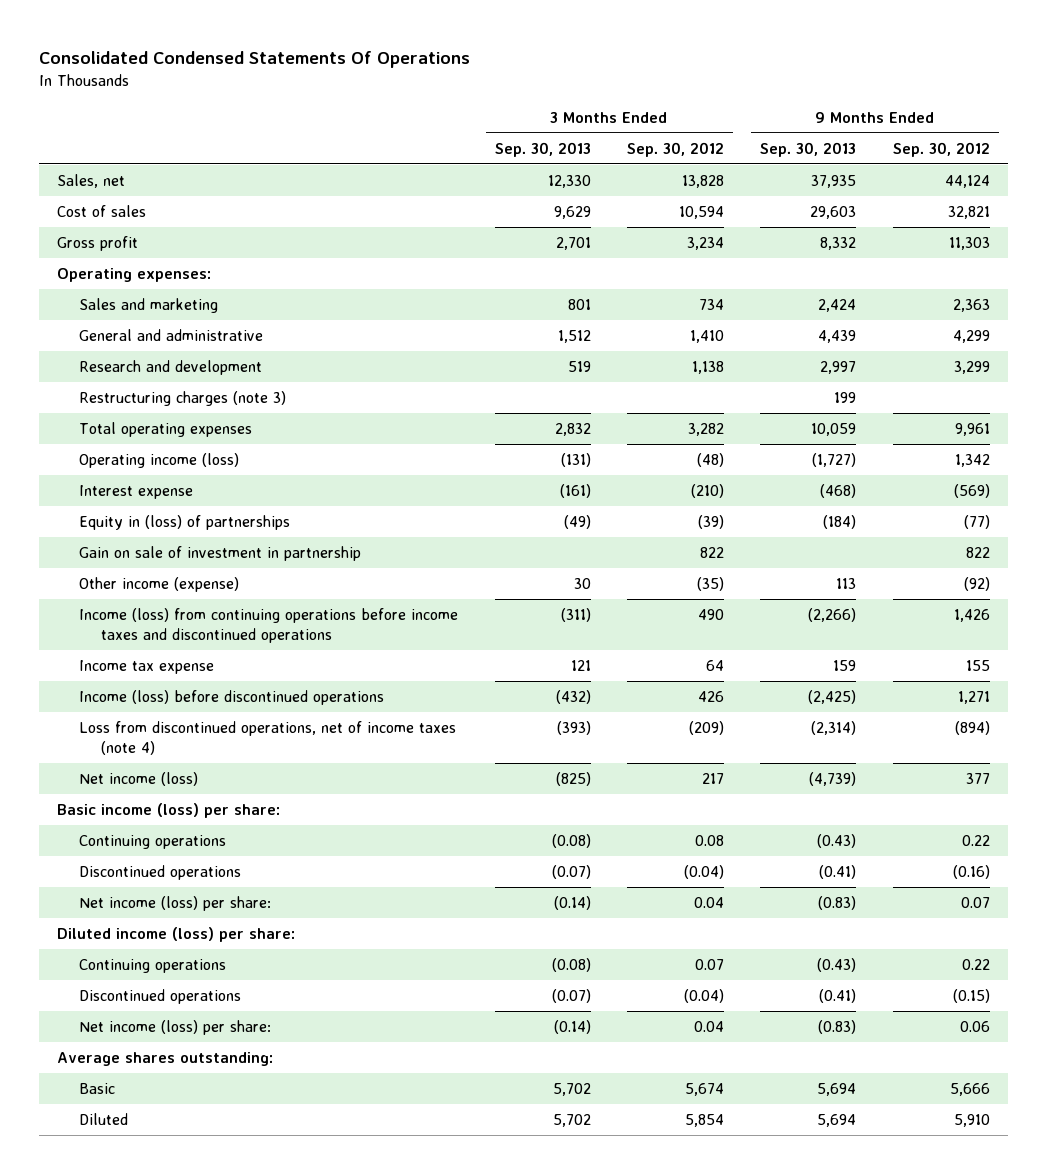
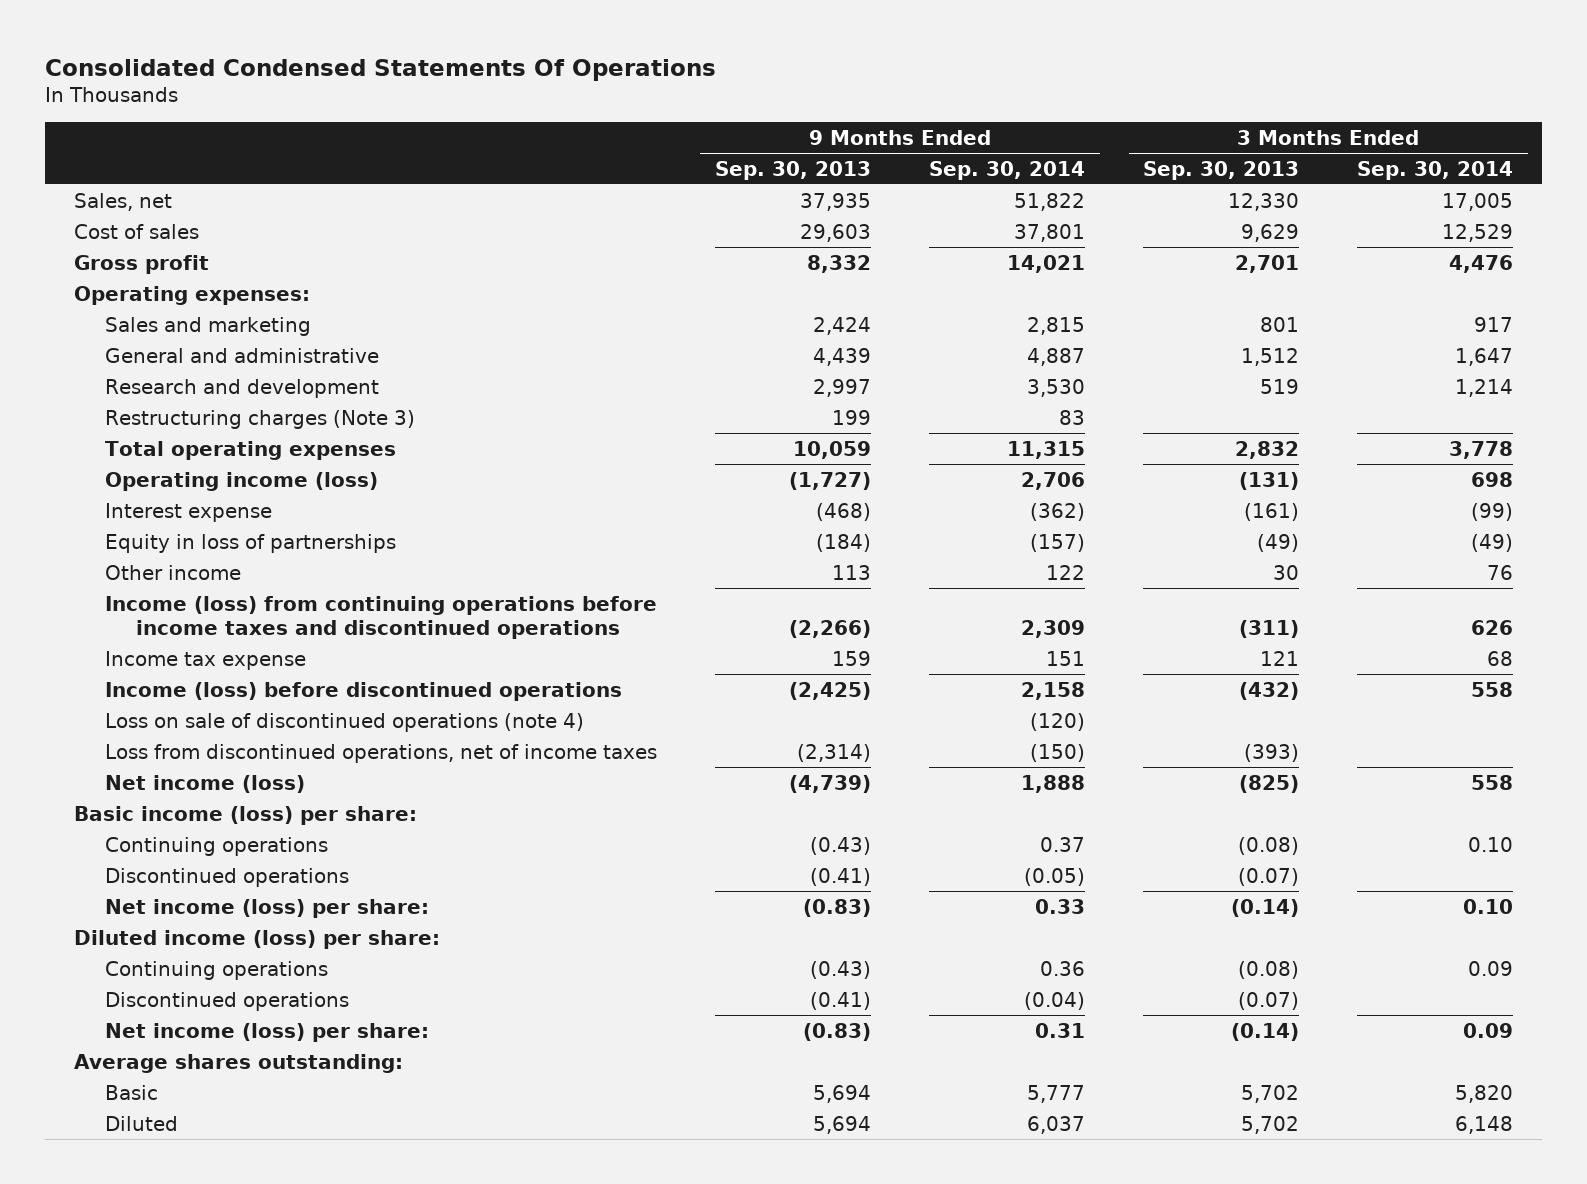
[627,141,725,157] Sep. 30, 2012 -> none
[892,141,990,157] Sep. 30, 2012 -> none
none -> [929,160,1086,180] Sep. 30, 2014
none -> [1357,160,1514,180] Sep. 30, 2014
[79,390,287,406] Restructuring charges (note 3) -> [104,409,415,429] Restructuring charges (Note 3)
[79,545,362,561] Gain on sale of investment in partnership -> none
[79,514,291,530] Equity in (loss) of partnerships -> [104,533,396,553] Equity in loss of partnerships
[79,576,240,592] Other income (expense) -> [104,564,241,580] Other income
none -> [104,712,584,732] Loss on sale of discontinued operations (note 4)
[79,720,457,755] Loss from discontinued operations, net of income taxes (note 4) -> [104,743,657,763] Loss from discontinued operations, net of income taxes

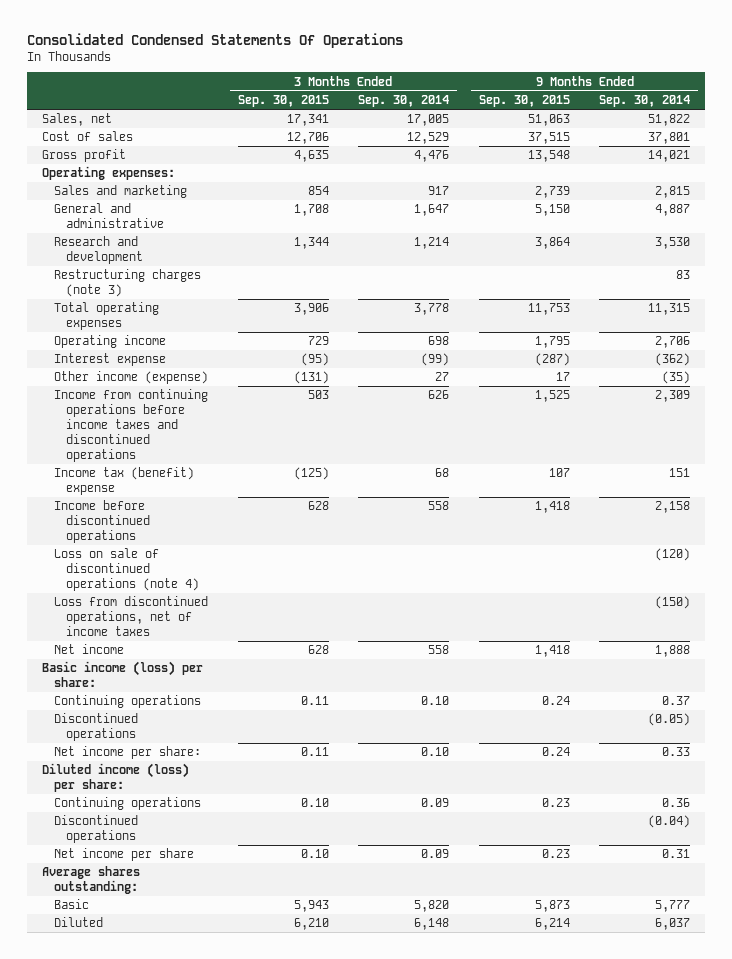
[715,160,872,180] Sep. 30, 2013 -> none
[1143,160,1300,180] Sep. 30, 2013 -> none
none -> [237,95,329,108] Sep. 30, 2015
none -> [478,95,570,108] Sep. 30, 2015
[104,409,415,429] Restructuring charges (Note 3) -> [54,269,202,298] Restructuring charges (note 3)
[104,471,378,491] Operating income (loss) -> [54,335,167,349] Operating income
[104,533,396,553] Equity in loss of partnerships -> none
[104,564,241,580] Other income -> [54,371,209,385] Other income (expense)
[1046,564,1086,580] 122 -> [662,371,691,385] (35)
[1487,564,1514,580] 76 -> [435,372,450,382] 27
[104,595,657,640] Income (loss) from continuing operations before income taxes and discontinued operations -> [54,389,209,462] Income from continuing operations before income taxes and discontinued operations
[104,650,306,670] Income tax expense -> [54,467,195,496] Income tax (benefit) expense
[104,681,622,701] Income (loss) before discontinued operations -> [54,500,151,544] Income before discontinued operations
[104,774,305,793] Net income (loss) -> [54,644,125,655] Net income
[104,898,429,918] Net income (loss) per share: -> [54,746,202,760] Net income per share:
[104,1022,429,1042] Net income (loss) per share: -> [54,848,195,862] Net income per share

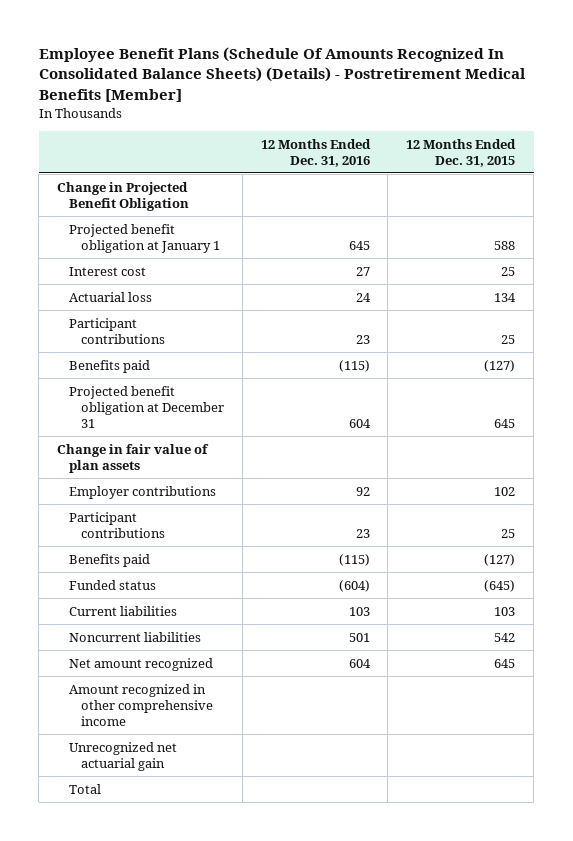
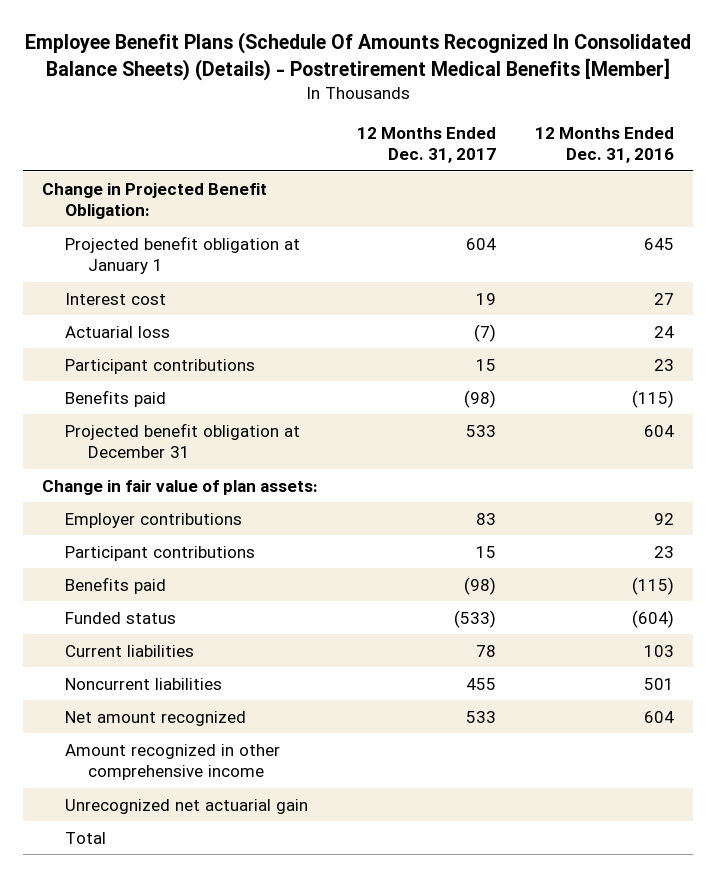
[406,138,517,167] 12 Months Ended Dec. 31, 2015 -> none
none -> [357,126,497,164] 12 Months Ended Dec. 31, 2017
[57,181,189,211] Change in Projected Benefit Obligation -> [42,182,268,220] Change in Projected Benefit Obligation:
[57,443,210,473] Change in fair value of plan assets -> [42,479,319,495] Change in fair value of plan assets:

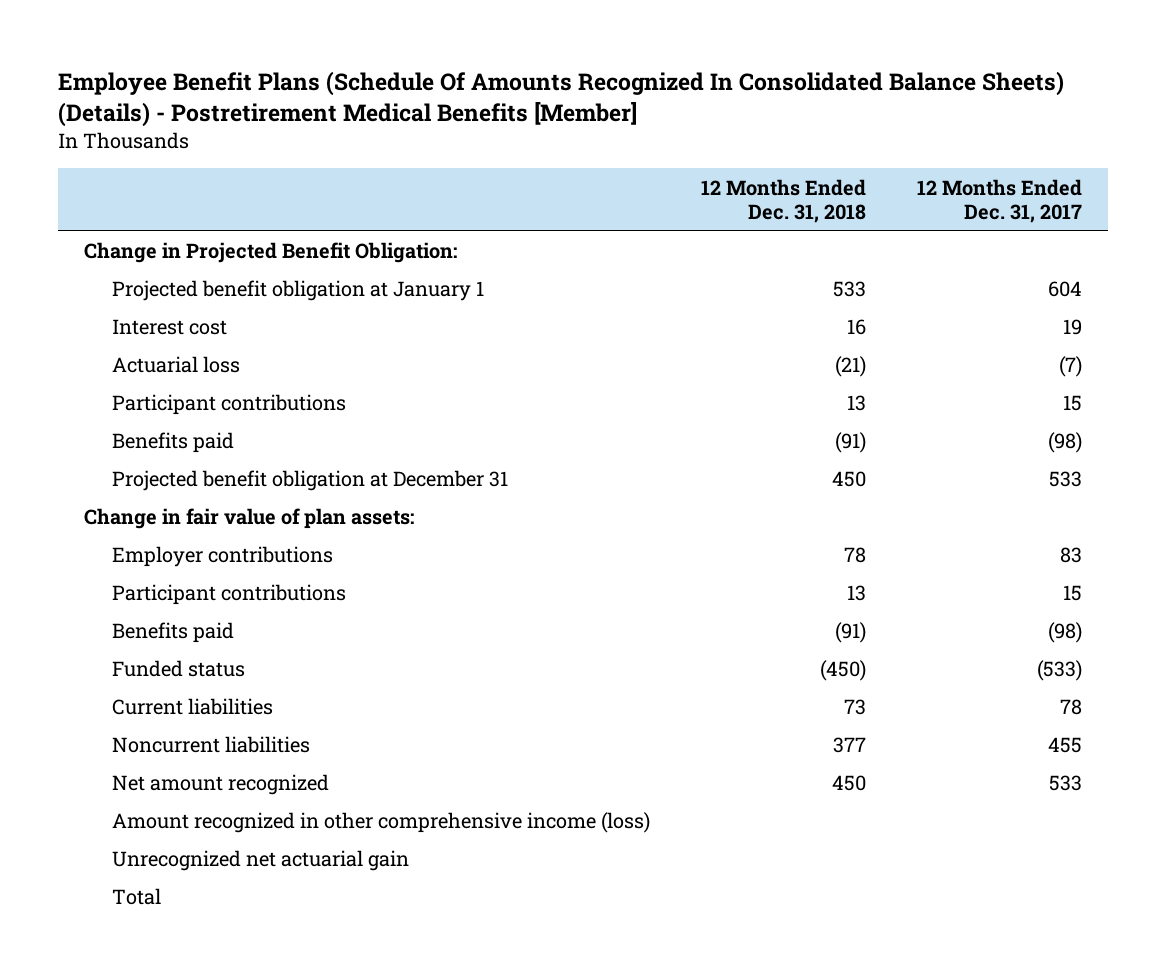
[534,126,674,164] 12 Months Ended Dec. 31, 2016 -> none
none -> [700,178,866,223] 12 Months Ended Dec. 31, 2018
[65,743,281,781] Amount recognized in other comprehensive income -> [111,812,650,834] Amount recognized in other comprehensive income (loss)

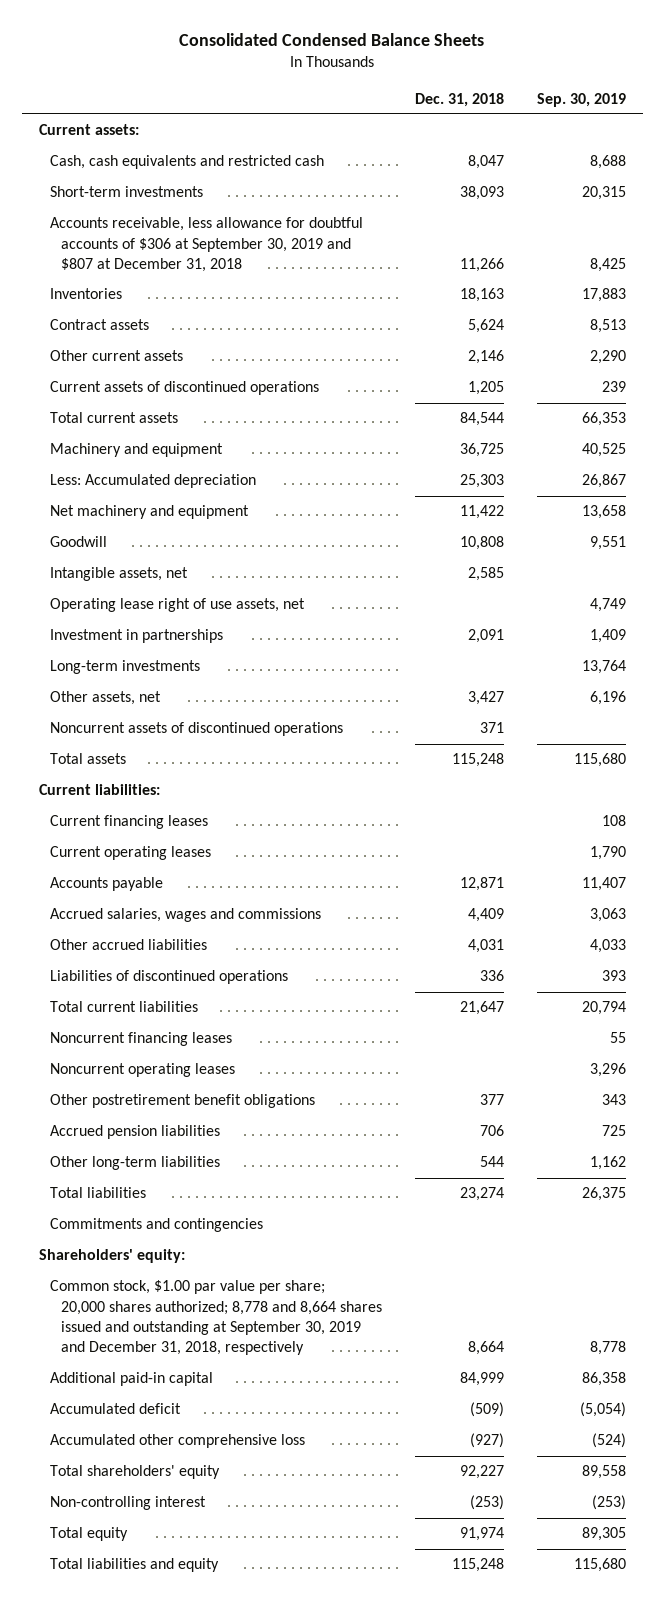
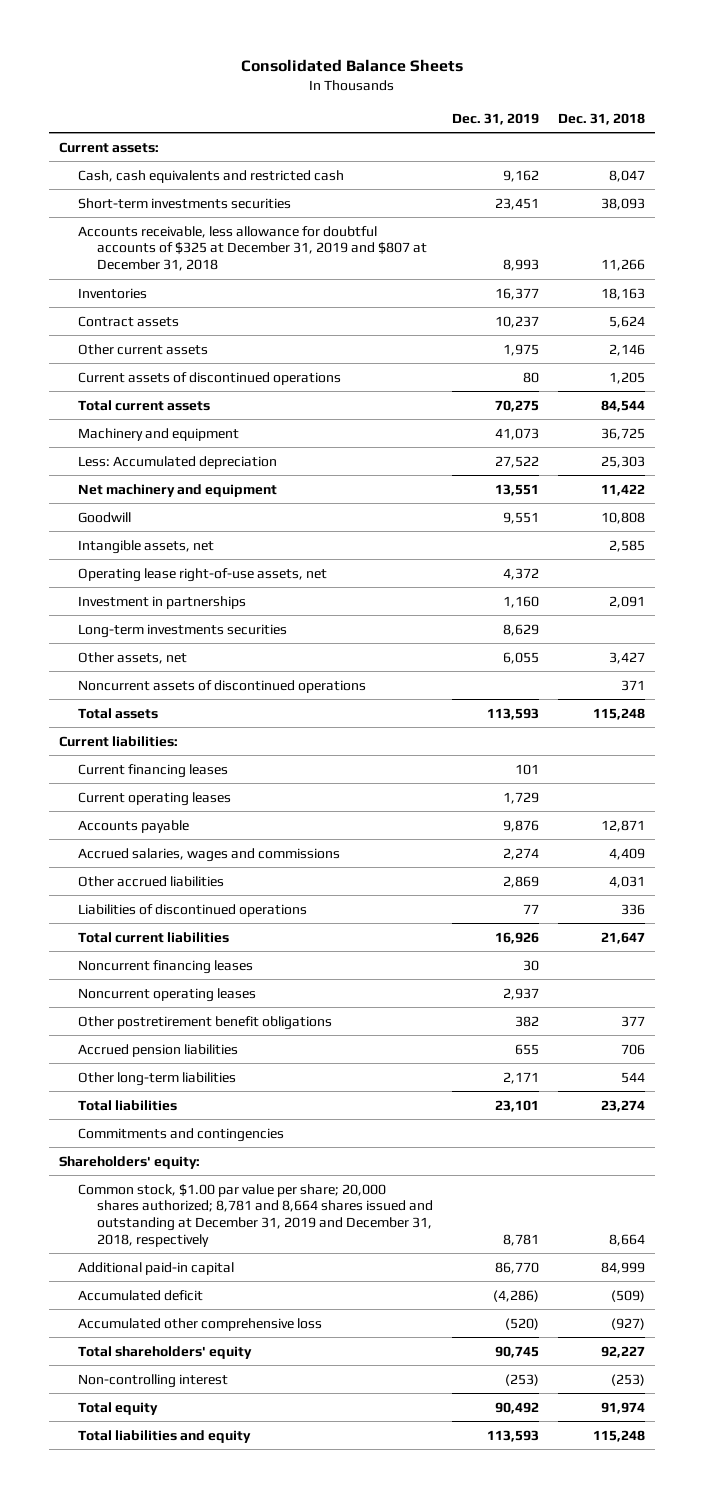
[179,33,485,47] Consolidated Condensed Balance Sheets -> [240,58,463,72] Consolidated Balance Sheets
[537,92,627,107] Sep. 30, 2019 -> none
none -> [452,112,540,125] Dec. 31, 2019
[49,186,203,198] Short-term investments -> [77,197,291,209] Short-term investments securities
[49,217,363,273] Accounts receivable, less allowance for doubtful accounts of $306 at September 30, 2019 and $807 at December 31, 2018 -> [77,225,428,272] Accounts receivable, less allowance for doubtful accounts of $325 at December 31, 2019 and $807 at December 31, 2018
[49,598,305,613] Operating lease right of use assets, net -> [77,567,327,582] Operating lease right-of-use assets, net
[49,660,200,675] Long-term investments -> [77,623,287,638] Long-term investments securities
[49,1280,383,1356] Common stock, $1.00 par value per share; 20,000 shares authorized; 8,778 and 8,664 shares issued and outstanding at September 30, 2019 and December 31, 2018, respectively -> [77,1183,434,1247] Common stock, $1.00 par value per share; 20,000 shares authorized; 8,781 and 8,664 shares issued and outstanding at December 31, 2019 and December 31, 2018, respectively

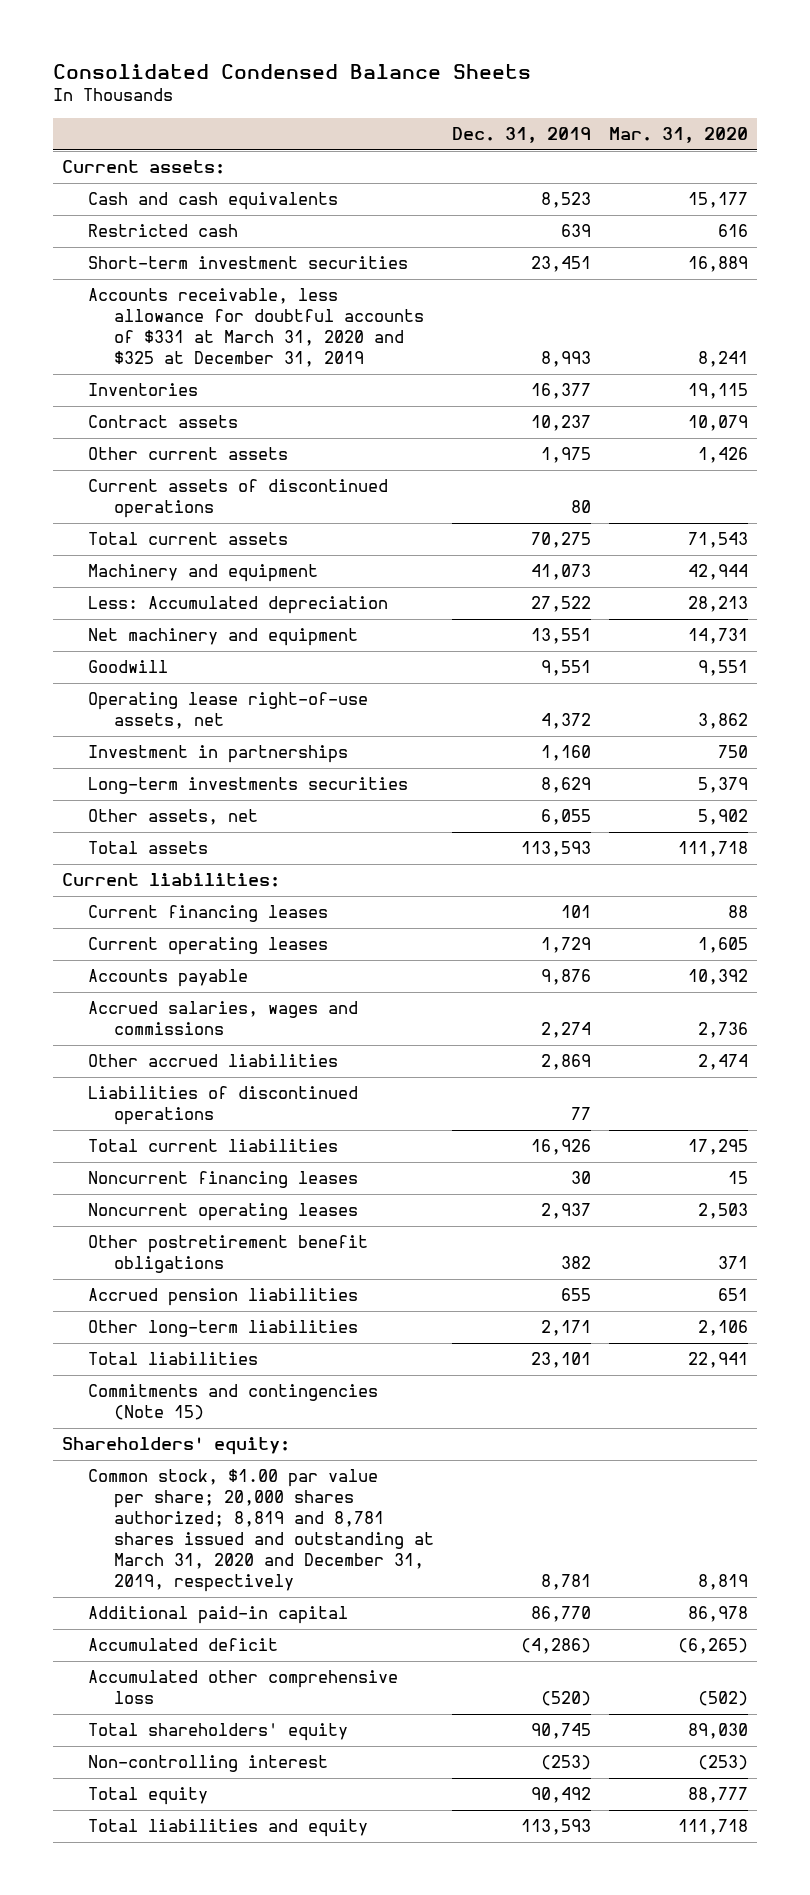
[240,58,463,72] Consolidated Balance Sheets -> [53,63,532,79] Consolidated Condensed Balance Sheets
[558,112,646,125] Dec. 31, 2018 -> none
none -> [608,126,748,143] Mar. 31, 2020
[77,169,344,183] Cash, cash equivalents and restricted cash -> [87,192,338,211] Cash and cash equivalents
[503,169,540,182] 9,162 -> [540,192,591,209] 8,523
none -> [87,224,238,238] Restricted cash
[77,197,291,209] Short-term investments securities -> [87,256,408,270] Short-term investment securities
[77,225,428,272] Accounts receivable, less allowance for doubtful accounts of $325 at December 31, 2019 and $807 at December 31, 2018 -> [87,288,424,368] Accounts receivable, less allowance for doubtful accounts of $331 at March 31, 2020 and $325 at December 31, 2019
[77,539,214,554] Intangible assets, net -> none
[77,679,366,693] Noncurrent assets of discontinued operations -> none
[77,1127,284,1142] Commitments and contingencies -> [87,1384,378,1421] Commitments and contingencies (Note 15)
[77,1183,434,1247] Common stock, $1.00 par value per share; 20,000 shares authorized; 8,781 and 8,664 shares issued and outstanding at December 31, 2019 and December 31, 2018, respectively -> [87,1469,434,1593] Common stock, $1.00 par value per share; 20,000 shares authorized; 8,819 and 8,781 shares issued and outstanding at March 31, 2020 and December 31, 2019, respectively

